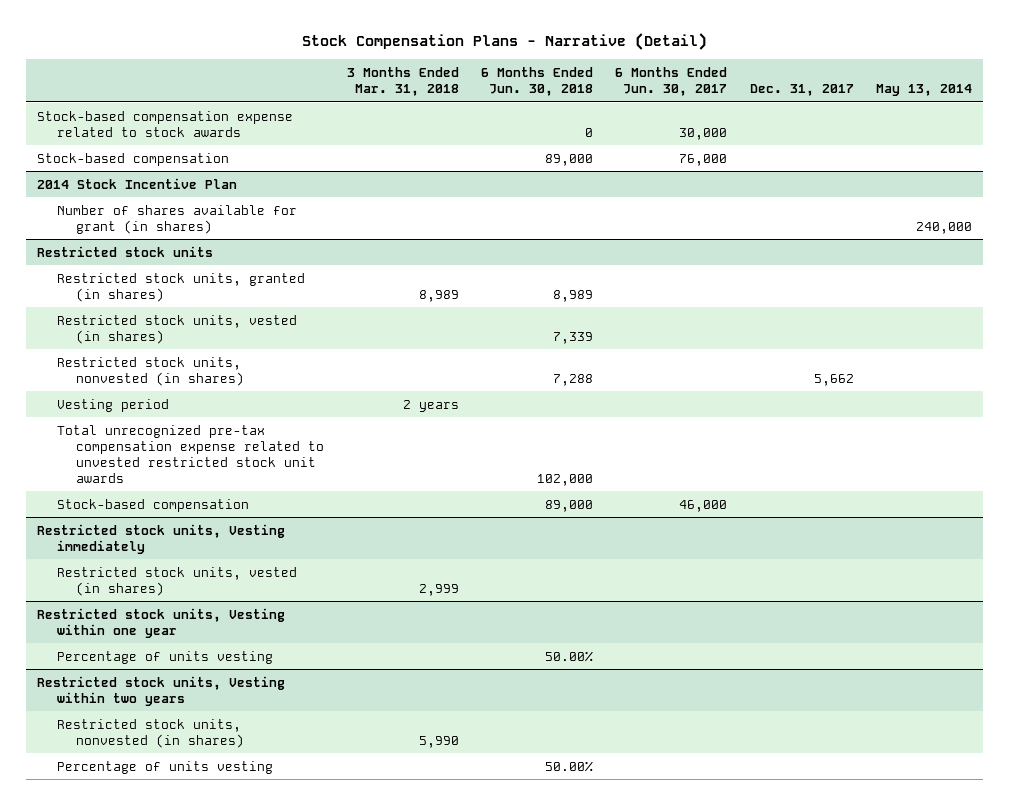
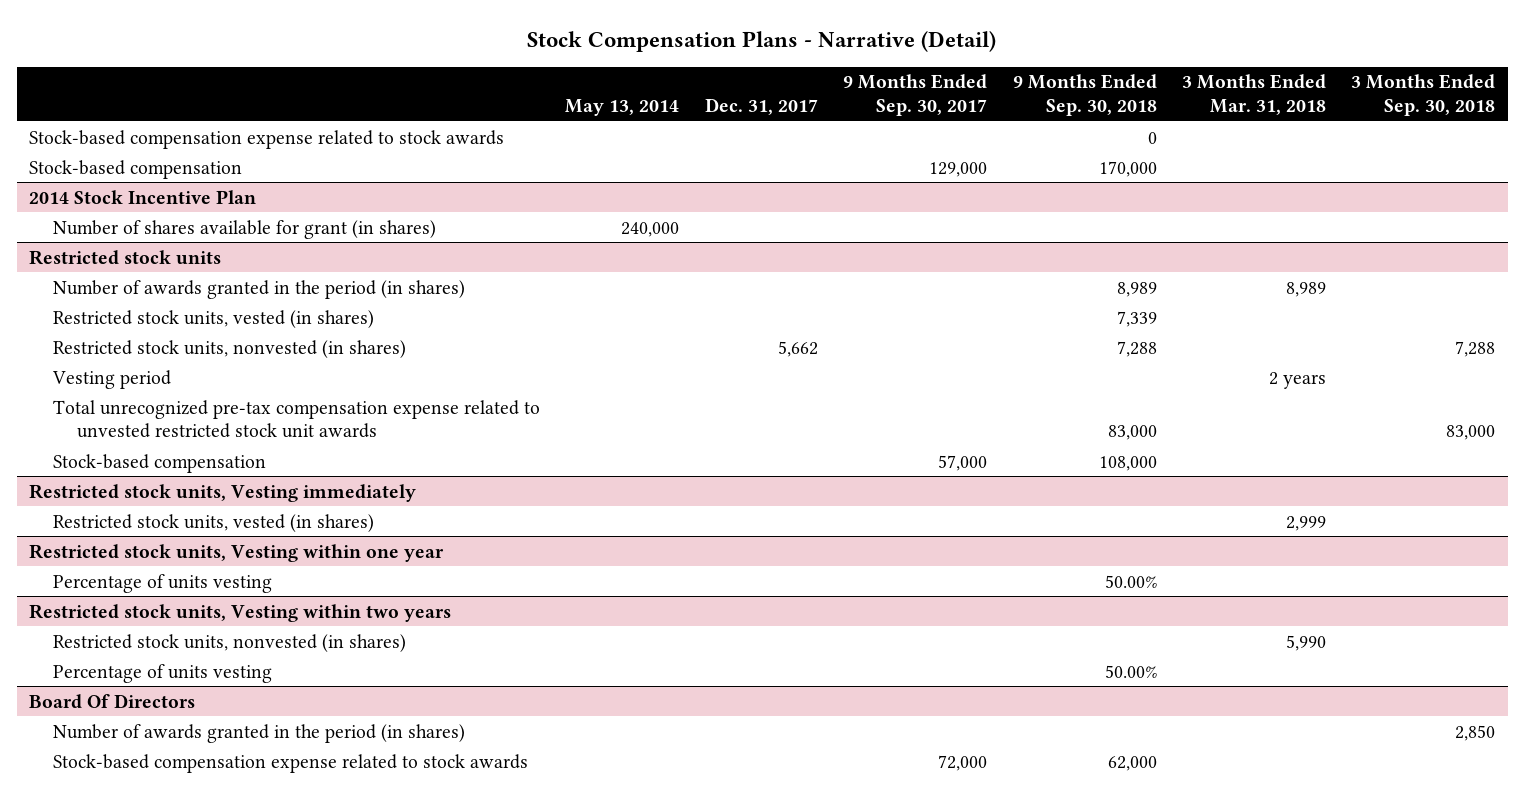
[480,66,593,96] 6 Months Ended Jun. 30, 2018 -> none
[615,66,728,96] 6 Months Ended Jun. 30, 2017 -> none
none -> [843,74,988,116] 9 Months Ended Sep. 30, 2017
none -> [1012,74,1157,116] 9 Months Ended Sep. 30, 2018
none -> [1351,74,1496,116] 3 Months Ended Sep. 30, 2018
[56,272,305,302] Restricted stock units, granted (in shares) -> [53,279,466,299] Number of awards granted in the period (in shares)
none -> [29,693,196,709] Board Of Directors
none -> [53,723,466,743] Number of awards granted in the period (in shares)
none -> [53,753,529,773] Stock-based compensation expense related to stock awards

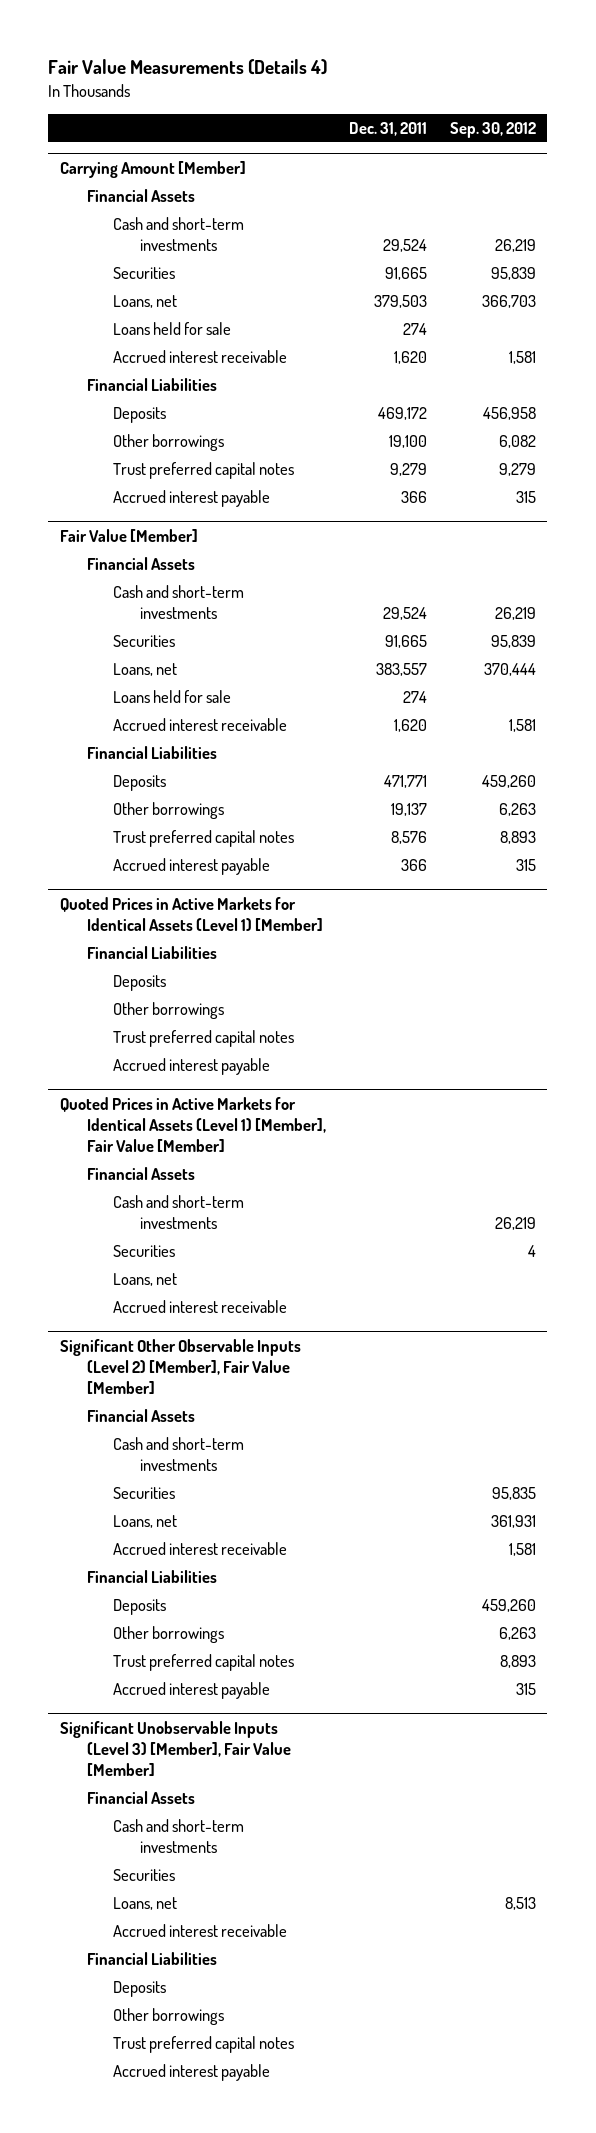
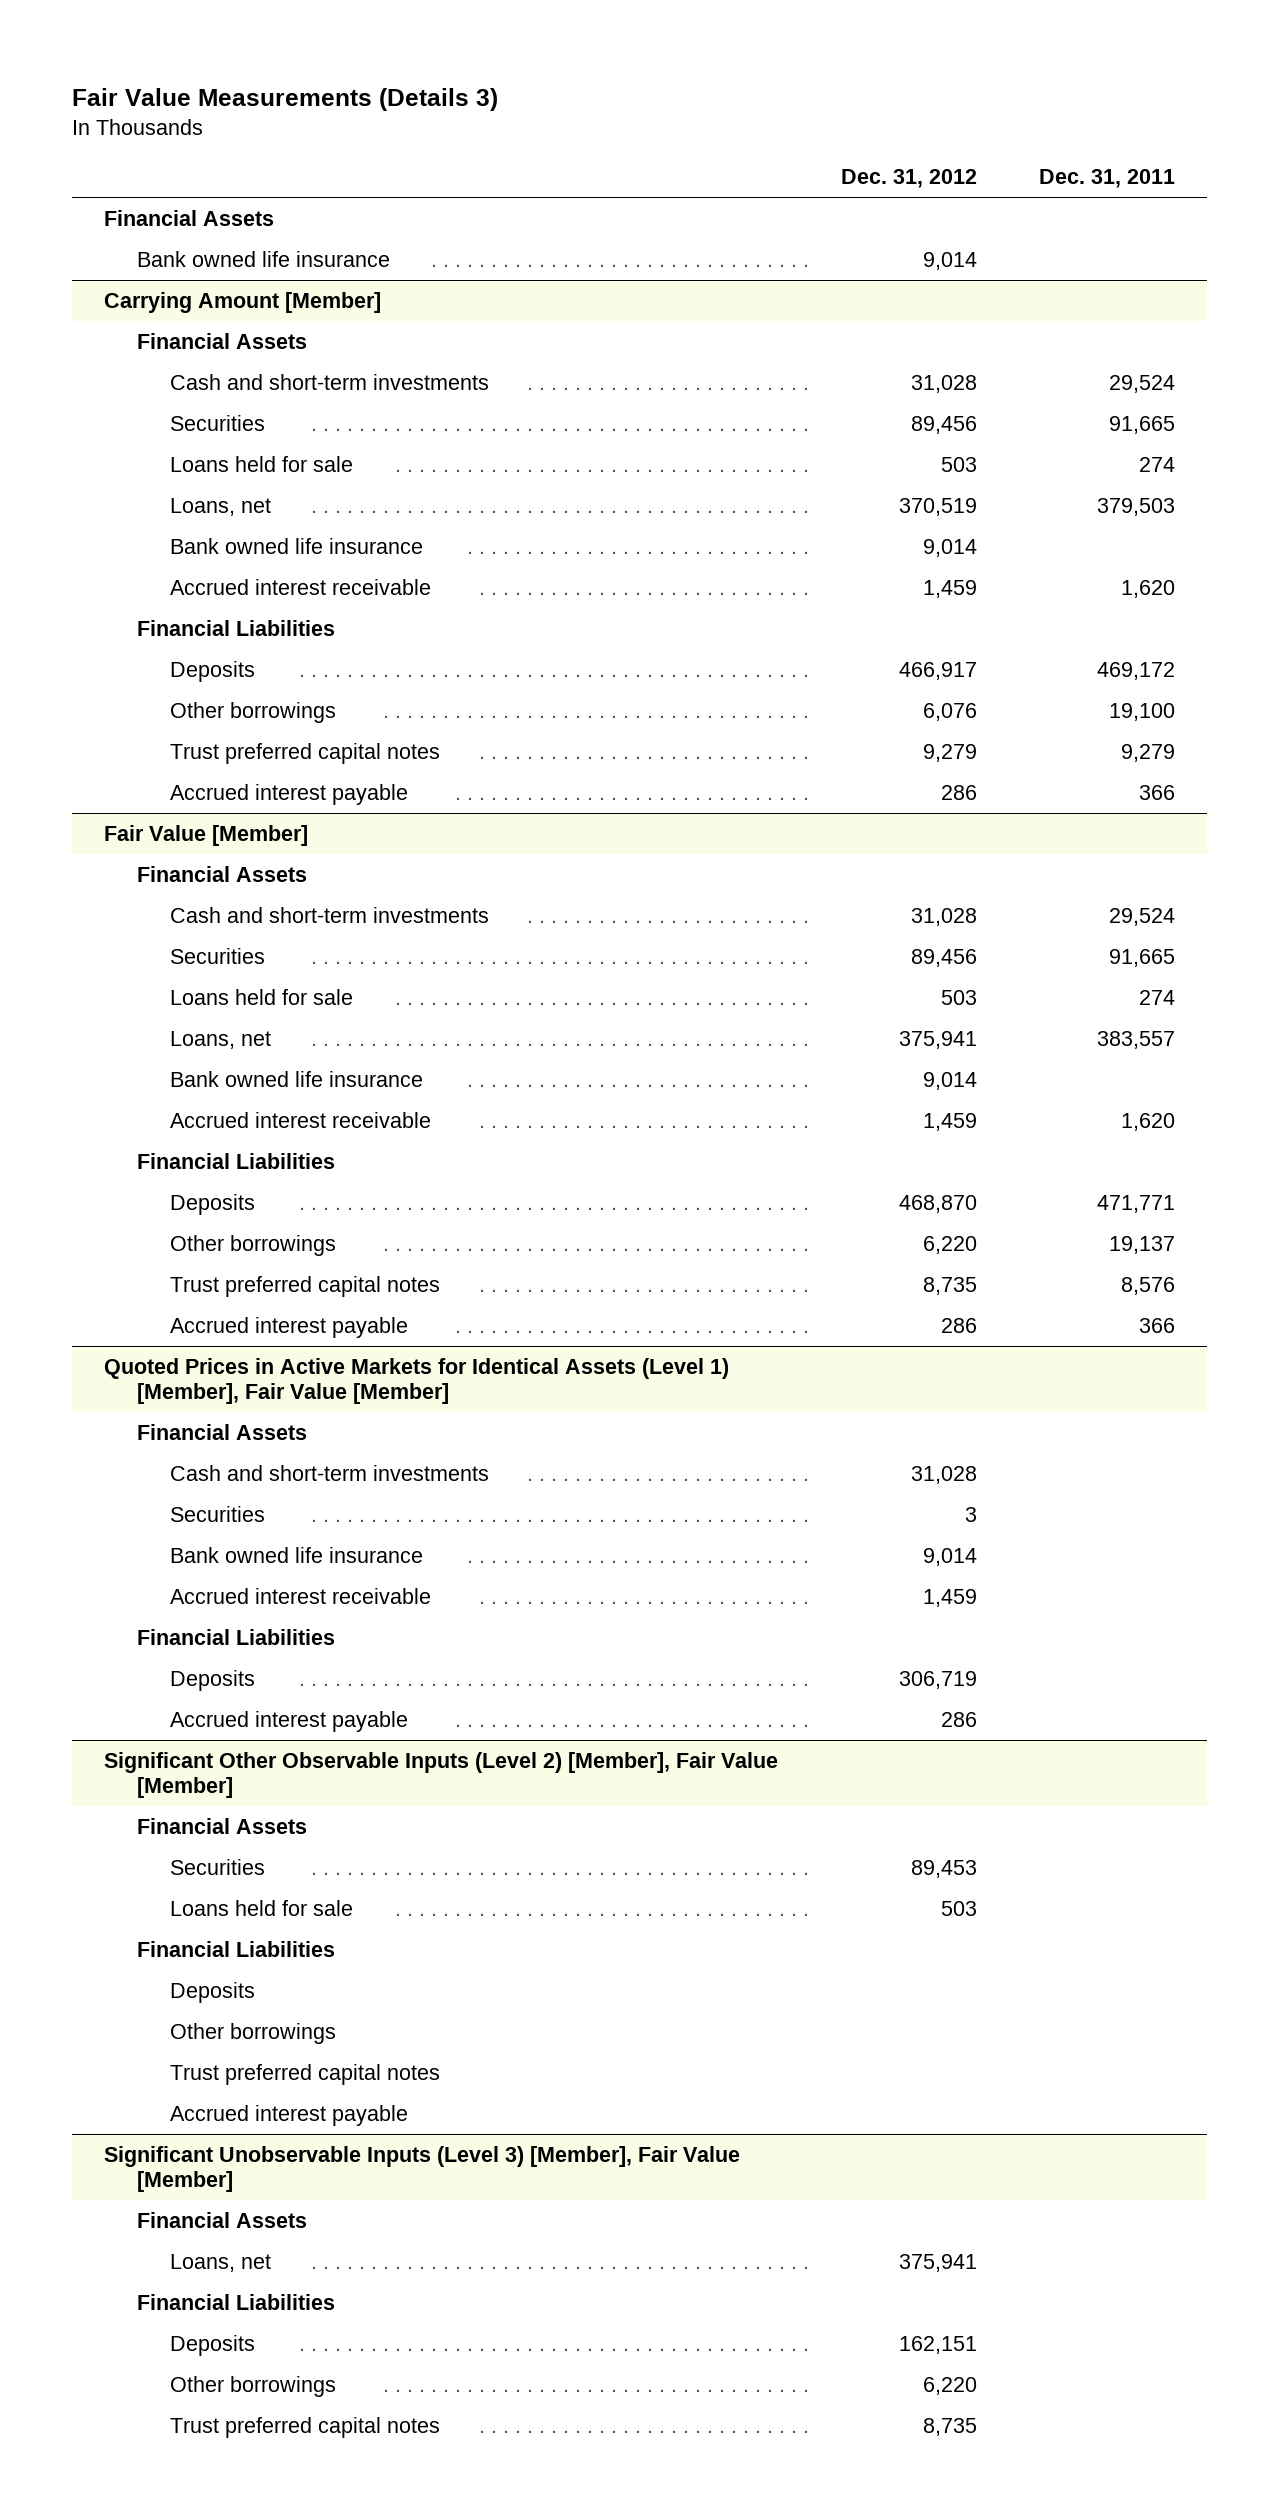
[48,59,328,76] Fair Value Measurements (Details 4) -> [72,87,499,111] Fair Value Measurements (Details 3)
[449,121,536,138] Sep. 30, 2012 -> none
none -> [840,169,977,189] Dec. 31, 2012
none -> [103,209,274,226] Financial Assets
none -> [136,250,390,267] Bank owned life insurance
[113,295,178,309] Loans, net -> [169,497,271,516] Loans, net
none -> [169,537,423,554] Bank owned life insurance
[113,663,178,677] Loans, net -> [169,1030,271,1049] Loans, net
none -> [169,1070,423,1087] Bank owned life insurance
[59,896,323,932] Quoted Prices in Active Markets for Identical Assets (Level 1) [Member] -> none
[86,946,217,960] Financial Liabilities -> none
[113,975,167,992] Deposits -> none
[113,1002,225,1020] Other borrowings -> none
[113,1030,295,1048] Trust preferred capital notes -> none
[113,1058,271,1076] Accrued interest payable -> none
[113,1273,178,1287] Loans, net -> none
none -> [169,1546,423,1563] Bank owned life insurance
none -> [136,1628,335,1645] Financial Liabilities
none -> [169,1669,255,1691] Deposits
none -> [169,1710,408,1732] Accrued interest payable
[113,1437,245,1472] Cash and short-term investments -> none
[113,1515,178,1529] Loans, net -> none
[113,1542,288,1556] Accrued interest receivable -> none
none -> [169,1899,353,1916] Loans held for sale
[113,1819,245,1854] Cash and short-term investments -> none
[113,1869,176,1882] Securities -> none
[113,1924,288,1938] Accrued interest receivable -> none
[113,2064,271,2082] Accrued interest payable -> none

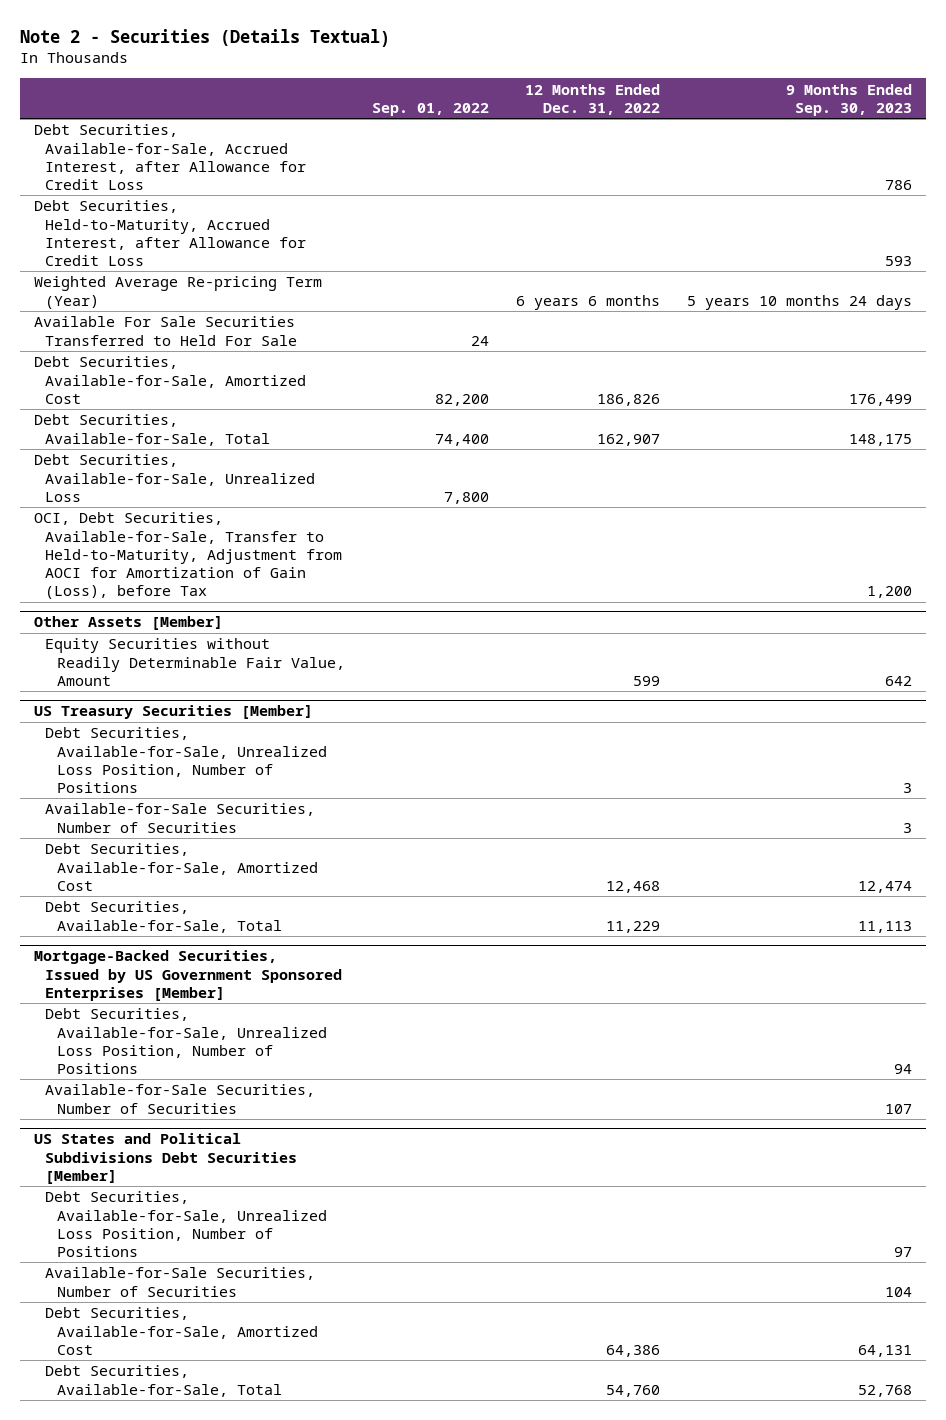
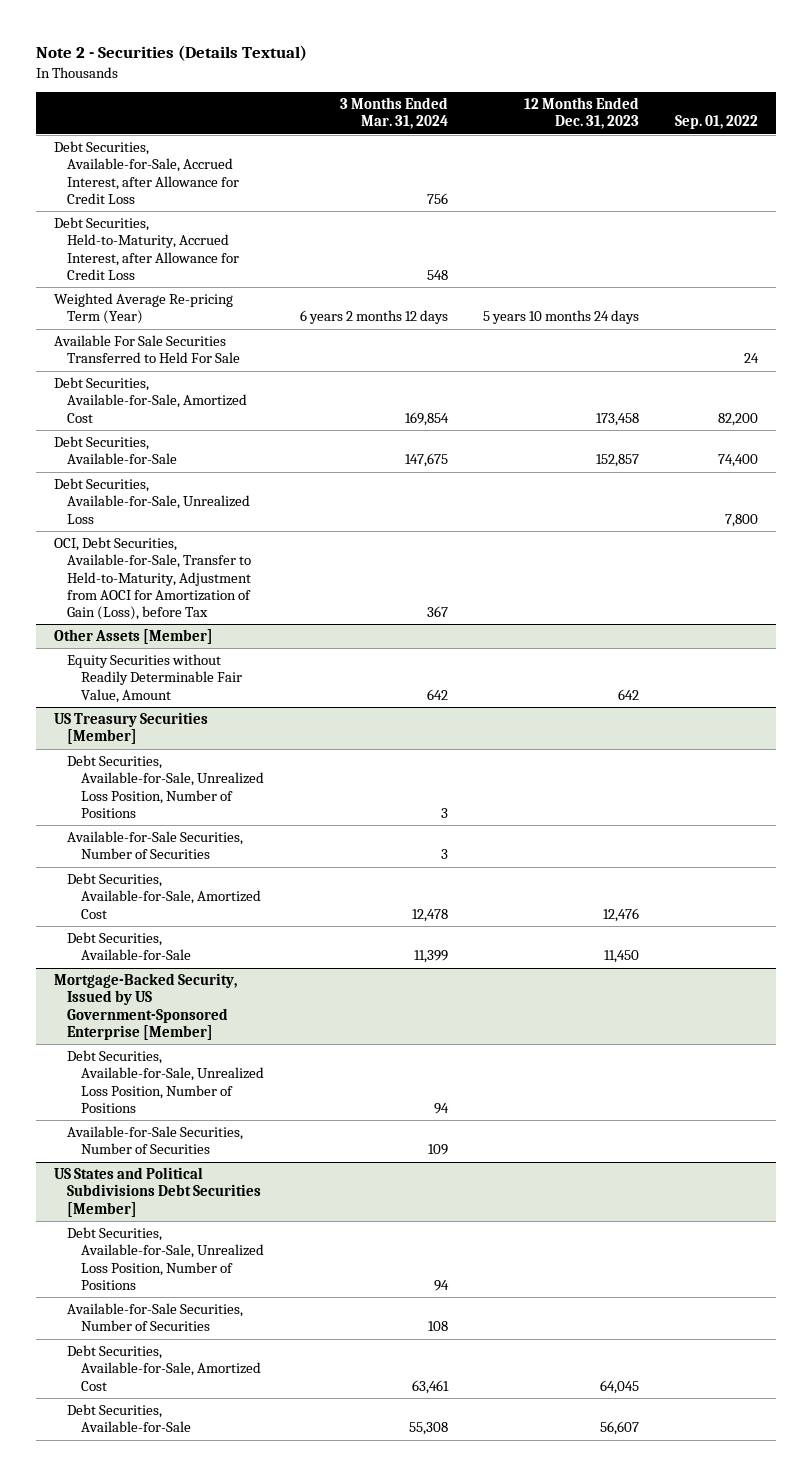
[525,83,661,115] 12 Months Ended Dec. 31, 2022 -> none
[786,83,913,116] 9 Months Ended Sep. 30, 2023 -> none
none -> [339,97,448,130] 3 Months Ended Mar. 31, 2024
none -> [524,97,640,130] 12 Months Ended Dec. 31, 2023
[33,414,271,446] Debt Securities, Available-for-Sale, Total -> [54,436,178,465] Debt Securities, Available-for-Sale
[45,901,282,933] Debt Securities, Available-for-Sale, Total -> [67,932,191,961] Debt Securities, Available-for-Sale
[33,950,343,1001] Mortgage-Backed Securities, Issued by US Government Sponsored Enterprises [Member] -> [54,973,238,1040] Mortgage-Backed Security, Issued by US Government-Sponsored Enterprise [Member]
[45,1365,282,1397] Debt Securities, Available-for-Sale, Total -> [67,1404,191,1433] Debt Securities, Available-for-Sale

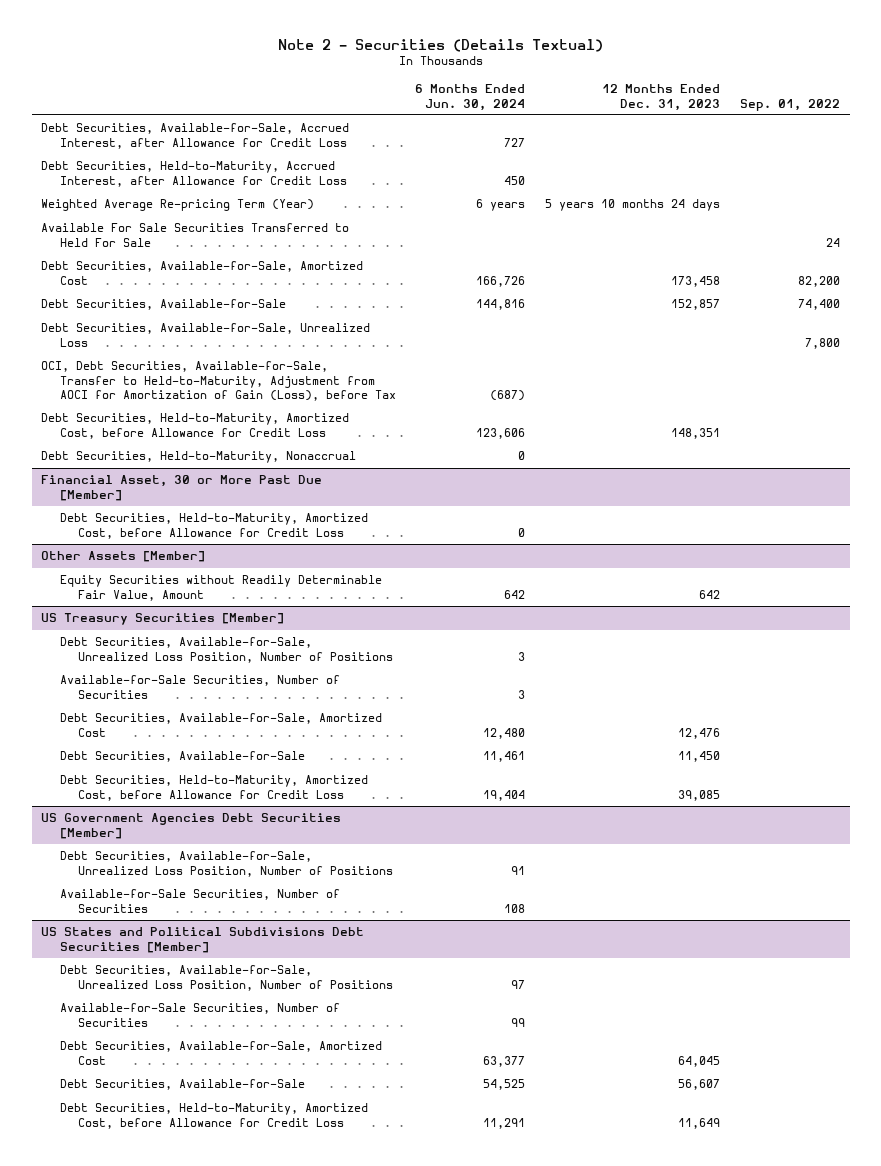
[339,97,448,130] 3 Months Ended Mar. 31, 2024 -> none
none -> [415,84,526,111] 6 Months Ended Jun. 30, 2024
none -> [41,413,350,439] Debt Securities, Held-to-Maturity, Amortized Cost, before Allowance for Credit Loss
none -> [41,451,357,464] Debt Securities, Held-to-Maturity, Nonaccrual
none -> [41,475,323,501] Financial Asset, 30 or More Past Due [Member]
none -> [59,513,368,539] Debt Securities, Held-to-Maturity, Amortized Cost, before Allowance for Credit Loss
[54,973,238,1040] Mortgage-Backed Security, Issued by US Government-Sponsored Enterprise [Member] -> none
[67,1050,264,1113] Debt Securities, Available-for-Sale, Unrealized Loss Position, Number of Positions -> none
[67,1126,244,1155] Available-for-Sale Securities, Number of Securities -> none
none -> [59,775,368,801] Debt Securities, Held-to-Maturity, Amortized Cost, before Allowance for Credit Loss
none -> [41,813,342,839] US Government Agencies Debt Securities [Member]
none -> [59,851,393,877] Debt Securities, Available-for-Sale, Unrealized Loss Position, Number of Positions
none -> [59,889,340,913] Available-for-Sale Securities, Number of Securities
none -> [59,1103,368,1129] Debt Securities, Held-to-Maturity, Amortized Cost, before Allowance for Credit Loss

